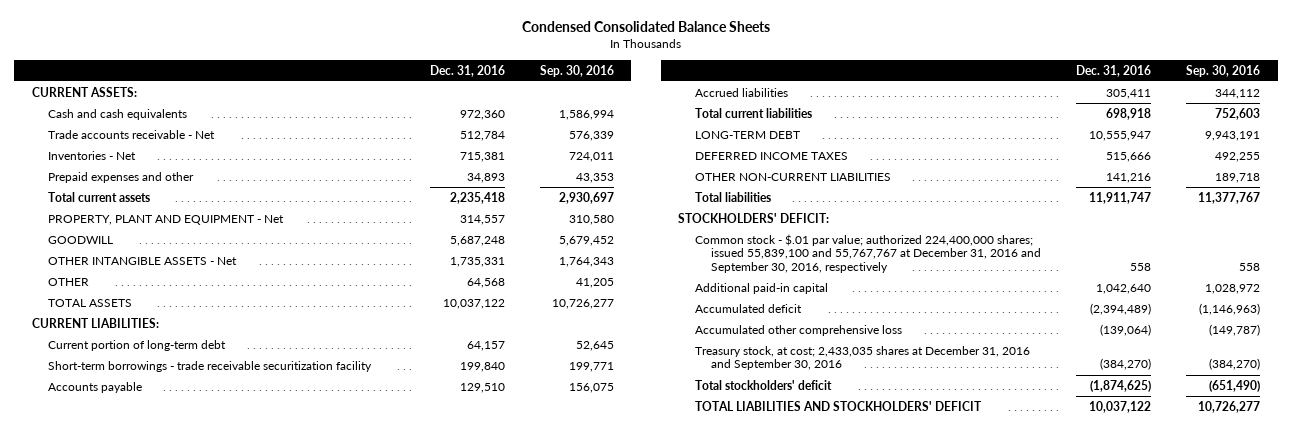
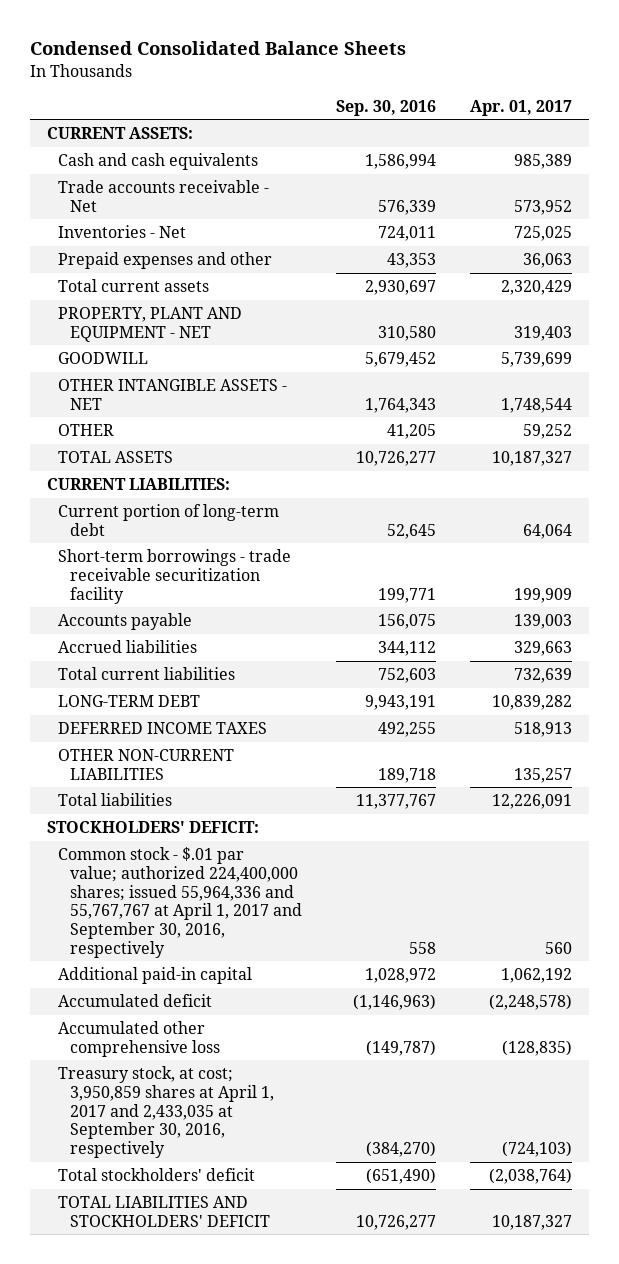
[429,64,505,77] Dec. 31, 2016 -> none
none -> [469,99,572,116] Apr. 01, 2017
[48,214,285,225] PROPERTY, PLANT AND EQUIPMENT - Net -> [58,307,243,342] PROPERTY, PLANT AND EQUIPMENT - NET
[48,256,238,265] OTHER INTANGIBLE ASSETS - Net -> [58,379,288,410] OTHER INTANGIBLE ASSETS - NET
[694,233,1042,273] Common stock - $.01 par value; authorized 224,400,000 shares; issued 55,839,100 and 55,767,767 at December 31, 2016 and September 30, 2016, respectively -> [58,847,302,958] Common stock - $.01 par value; authorized 224,400,000 shares; issued 55,964,336 and 55,767,767 at April 1, 2017 and September 30, 2016, respectively
[694,345,1030,371] Treasury stock, at cost; 2,433,035 shares at December 31, 2016 and September 30, 2016 -> [58,1066,274,1159] Treasury stock, at cost; 3,950,859 shares at April 1, 2017 and 2,433,035 at September 30, 2016, respectively

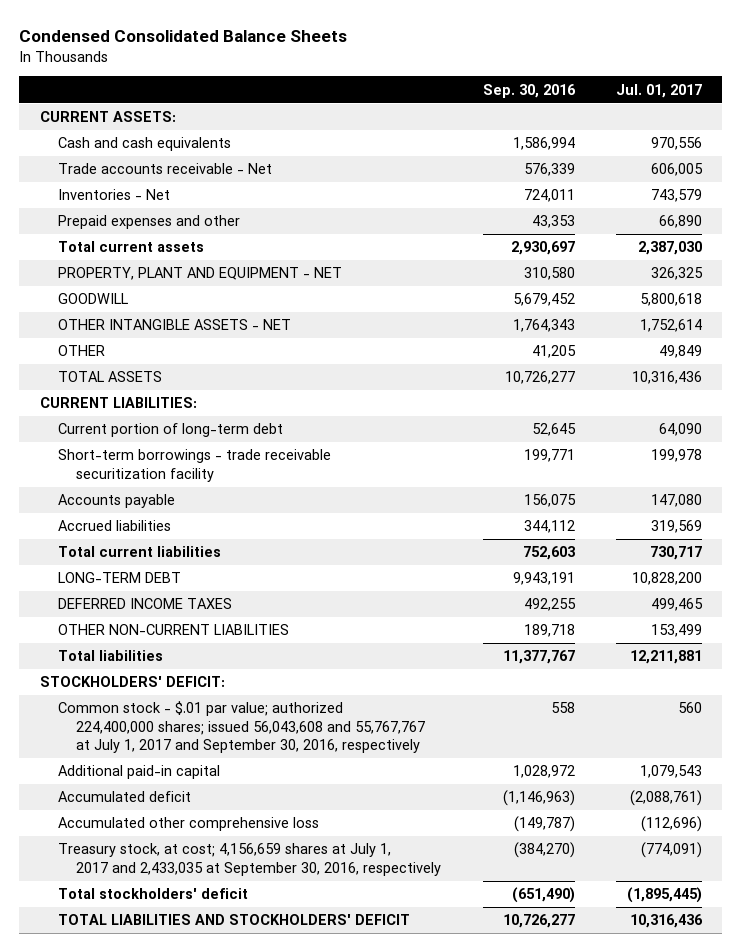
[469,99,572,116] Apr. 01, 2017 -> none
none -> [615,83,702,98] Jul. 01, 2017
[58,847,302,958] Common stock - $.01 par value; authorized 224,400,000 shares; issued 55,964,336 and 55,767,767 at April 1, 2017 and September 30, 2016, respectively -> [58,701,426,754] Common stock - $.01 par value; authorized 224,400,000 shares; issued 56,043,608 and 55,767,767 at July 1, 2017 and September 30, 2016, respectively
[58,1066,274,1159] Treasury stock, at cost; 3,950,859 shares at April 1, 2017 and 2,433,035 at September 30, 2016, respectively -> [58,843,442,876] Treasury stock, at cost; 4,156,659 shares at July 1, 2017 and 2,433,035 at September 30, 2016, respectively

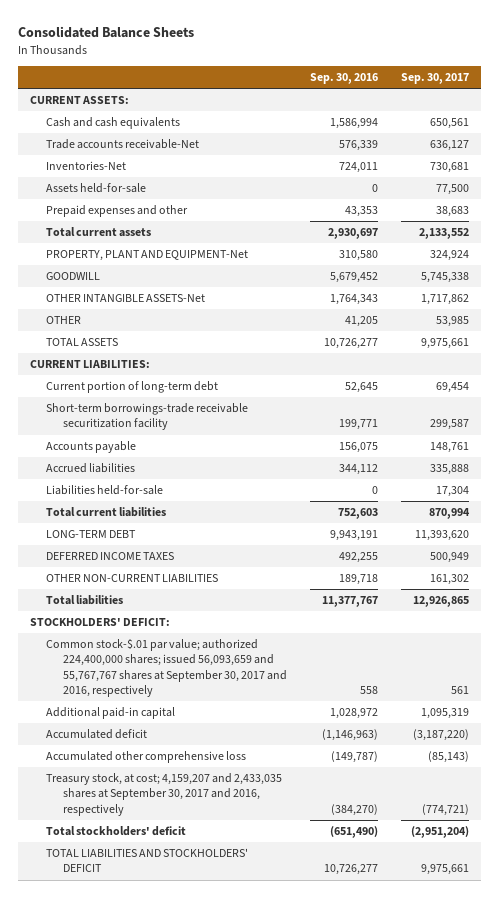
[19,30,348,43] Condensed Consolidated Balance Sheets -> [18,26,195,39] Consolidated Balance Sheets
[615,83,702,98] Jul. 01, 2017 -> none
none -> [401,73,470,85] Sep. 30, 2017
[58,163,273,175] Trade accounts receivable - Net -> [46,139,200,150] Trade accounts receivable-Net
[58,189,171,201] Inventories - Net -> [46,161,127,171] Inventories-Net
none -> [46,183,147,194] Assets held-for-sale
[58,267,343,281] PROPERTY, PLANT AND EQUIPMENT - NET -> [46,250,249,262] PROPERTY, PLANT AND EQUIPMENT-Net
[58,319,292,331] OTHER INTANGIBLE ASSETS - NET -> [46,294,206,303] OTHER INTANGIBLE ASSETS-Net
[58,449,332,482] Short-term borrowings - trade receivable securitization facility -> [46,403,249,431] Short-term borrowings-trade receivable securitization facility
none -> [46,485,164,496] Liabilities held-for-sale
[58,701,426,754] Common stock - $.01 par value; authorized 224,400,000 shares; issued 56,043,608 and 55,767,767 at July 1, 2017 and September 30, 2016, respectively -> [46,639,288,697] Common stock-$.01 par value; authorized 224,400,000 shares; issued 56,093,659 and 55,767,767 shares at September 30, 2017 and 2016, respectively
[58,843,442,876] Treasury stock, at cost; 4,156,659 shares at July 1, 2017 and 2,433,035 at September 30, 2016, respectively -> [46,773,283,816] Treasury stock, at cost; 4,159,207 and 2,433,035 shares at September 30, 2017 and 2016, respectively

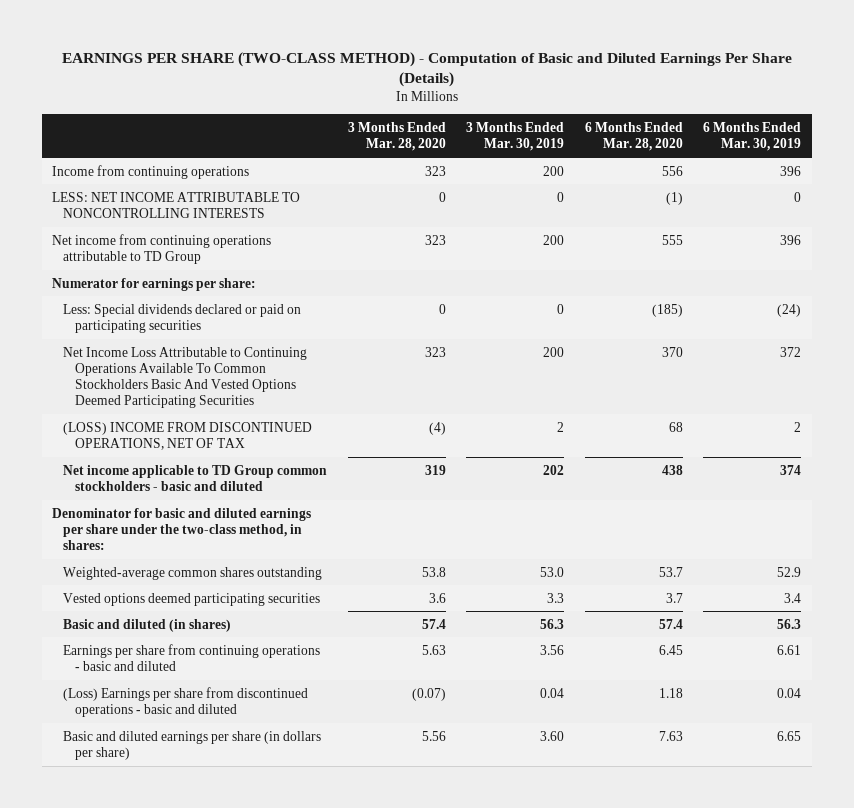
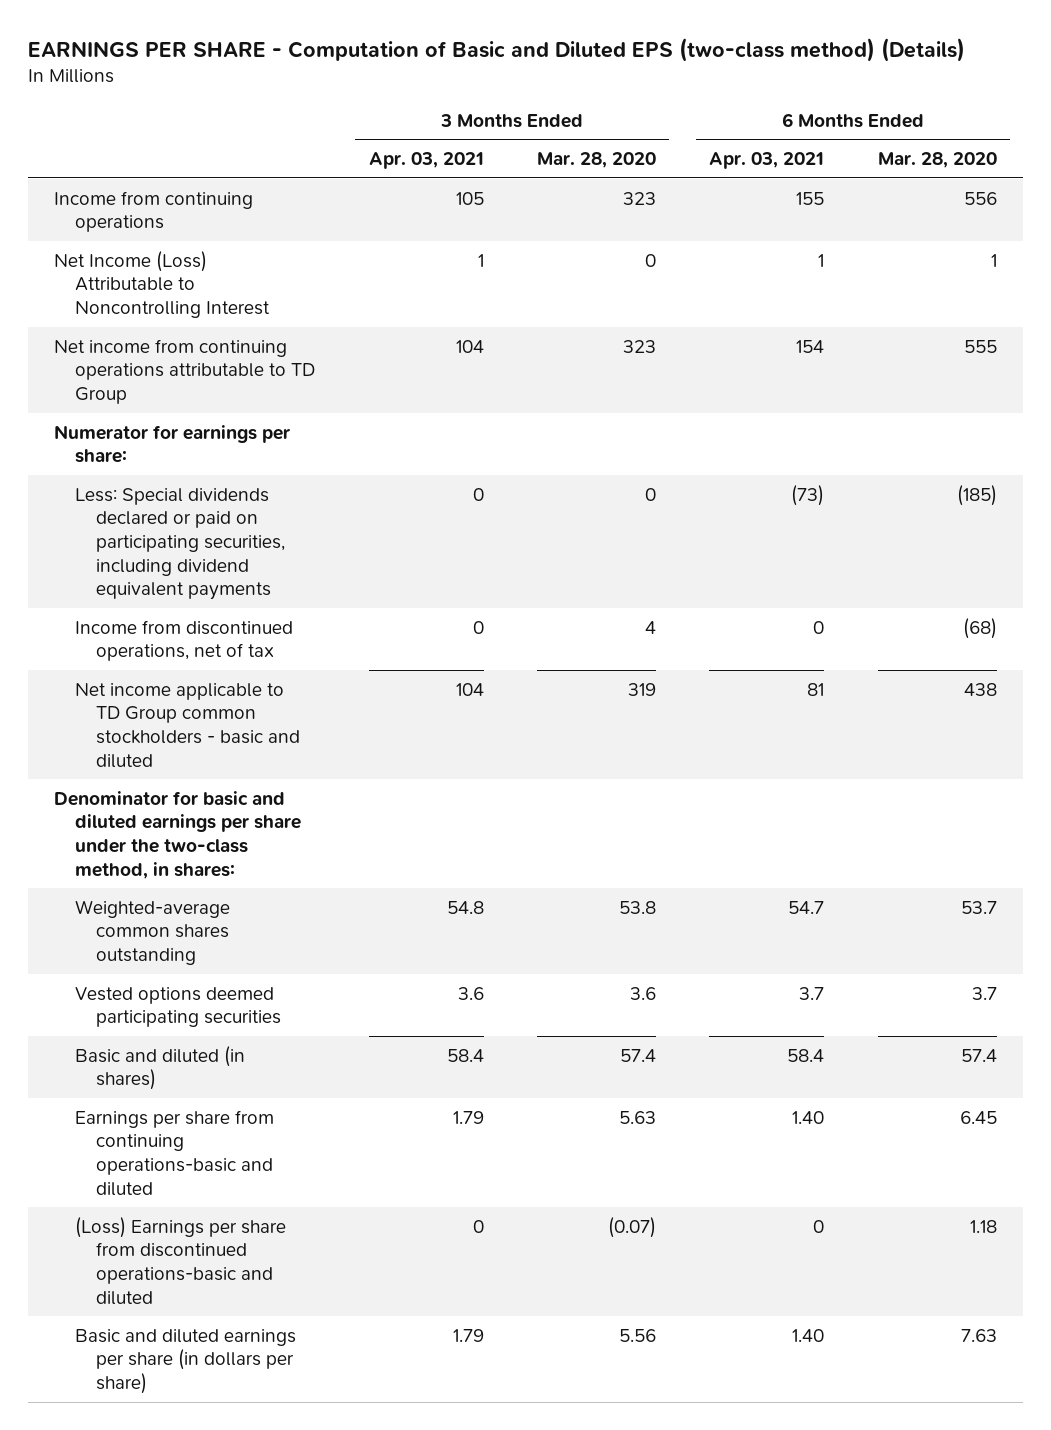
[61,51,792,88] EARNINGS PER SHARE (TWO-CLASS METHOD) - Computation of Basic and Diluted Earnings Per Share (Details) -> [27,38,965,63] EARNINGS PER SHARE - Computation of Basic and Diluted EPS (two-class method) (Details)
[466,121,565,152] 3 Months Ended Mar. 30, 2019 -> none
[703,121,802,152] 6 Months Ended Mar. 30, 2019 -> none
none -> [368,152,484,170] Apr. 03, 2021
none -> [709,152,825,170] Apr. 03, 2021
[52,191,301,218] LESS: NET INCOME ATTRIBUTABLE TO NONCONTROLLING INTERESTS -> [54,250,271,318] Net Income (Loss) Attributable to Noncontrolling Interest
[665,191,683,205] (1) -> [990,253,997,267] 1
[63,346,308,409] Net Income Loss Attributable to Continuing Operations Available To Common Stockholders Basic And Vested Options Deemed Participating Securities -> none
[63,303,302,333] Less: Special dividends declared or paid on participating securities -> [75,487,286,601] Less: Special dividends declared or paid on participating securities, including dividend equivalent payments
[63,421,313,450] (LOSS) INCOME FROM DISCONTINUED OPERATIONS, NET OF TAX -> [75,619,294,662] Income from discontinued operations, net of tax
[428,421,446,435] (4) -> [644,620,656,634] 4
[668,421,683,432] 68 -> [962,617,997,639] (68)
[63,643,321,671] Earnings per share from continuing operations - basic and diluted -> [75,1109,275,1196] Earnings per share from continuing operations-basic and diluted
[63,686,309,717] (Loss) Earnings per share from discontinued operations - basic and diluted -> [75,1216,287,1305] (Loss) Earnings per share from discontinued operations-basic and diluted

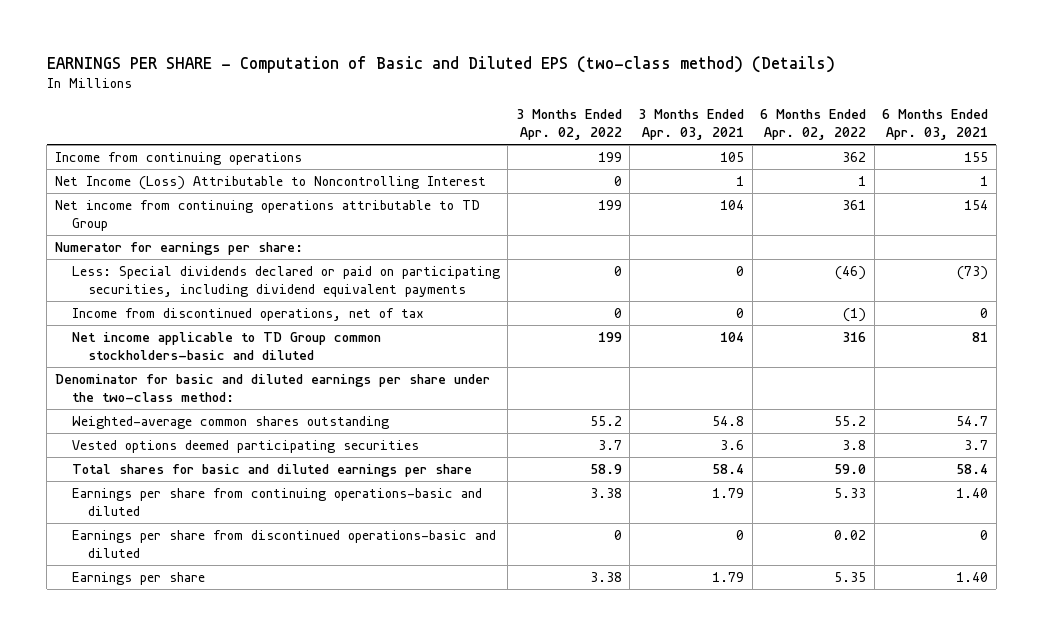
[536,152,656,169] Mar. 28, 2020 -> none
[877,152,997,169] Mar. 28, 2020 -> none
none -> [515,109,622,141] 3 Months Ended Apr. 02, 2022
none -> [760,109,867,141] 6 Months Ended Apr. 02, 2022
[75,682,301,768] Net income applicable to TD Group common stockholders - basic and diluted -> [71,331,381,360] Net income applicable to TD Group common stockholders-basic and diluted
[54,790,302,879] Denominator for basic and diluted earnings per share under the two-class method, in shares: -> [54,373,490,402] Denominator for basic and diluted earnings per share under the two-class method:
[75,1045,246,1091] Basic and diluted (in shares) -> [71,463,472,477] Total shares for basic and diluted earnings per share
[75,1216,287,1305] (Loss) Earnings per share from discontinued operations-basic and diluted -> [71,529,496,558] Earnings per share from discontinued operations-basic and diluted
[75,1328,297,1394] Basic and diluted earnings per share (in dollars per share) -> [71,571,205,585] Earnings per share

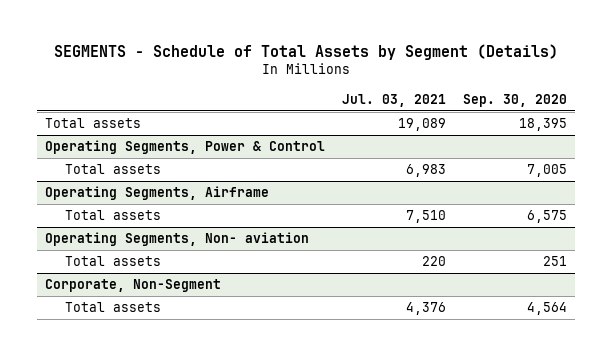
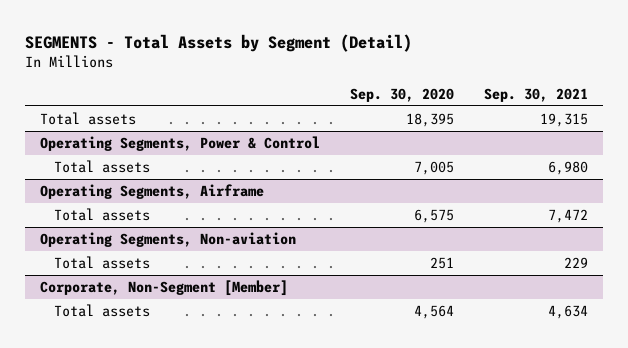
[54,43,559,60] SEGMENTS - Schedule of Total Assets by Segment (Details) -> [25,33,413,52] SEGMENTS - Total Assets by Segment (Detail)
[342,93,447,107] Jul. 03, 2021 -> none
none -> [484,87,589,102] Sep. 30, 2021
[45,232,310,247] Operating Segments, Non- aviation -> [40,231,297,247] Operating Segments, Non-aviation
[45,279,222,293] Corporate, Non-Segment -> [40,279,289,296] Corporate, Non-Segment [Member]

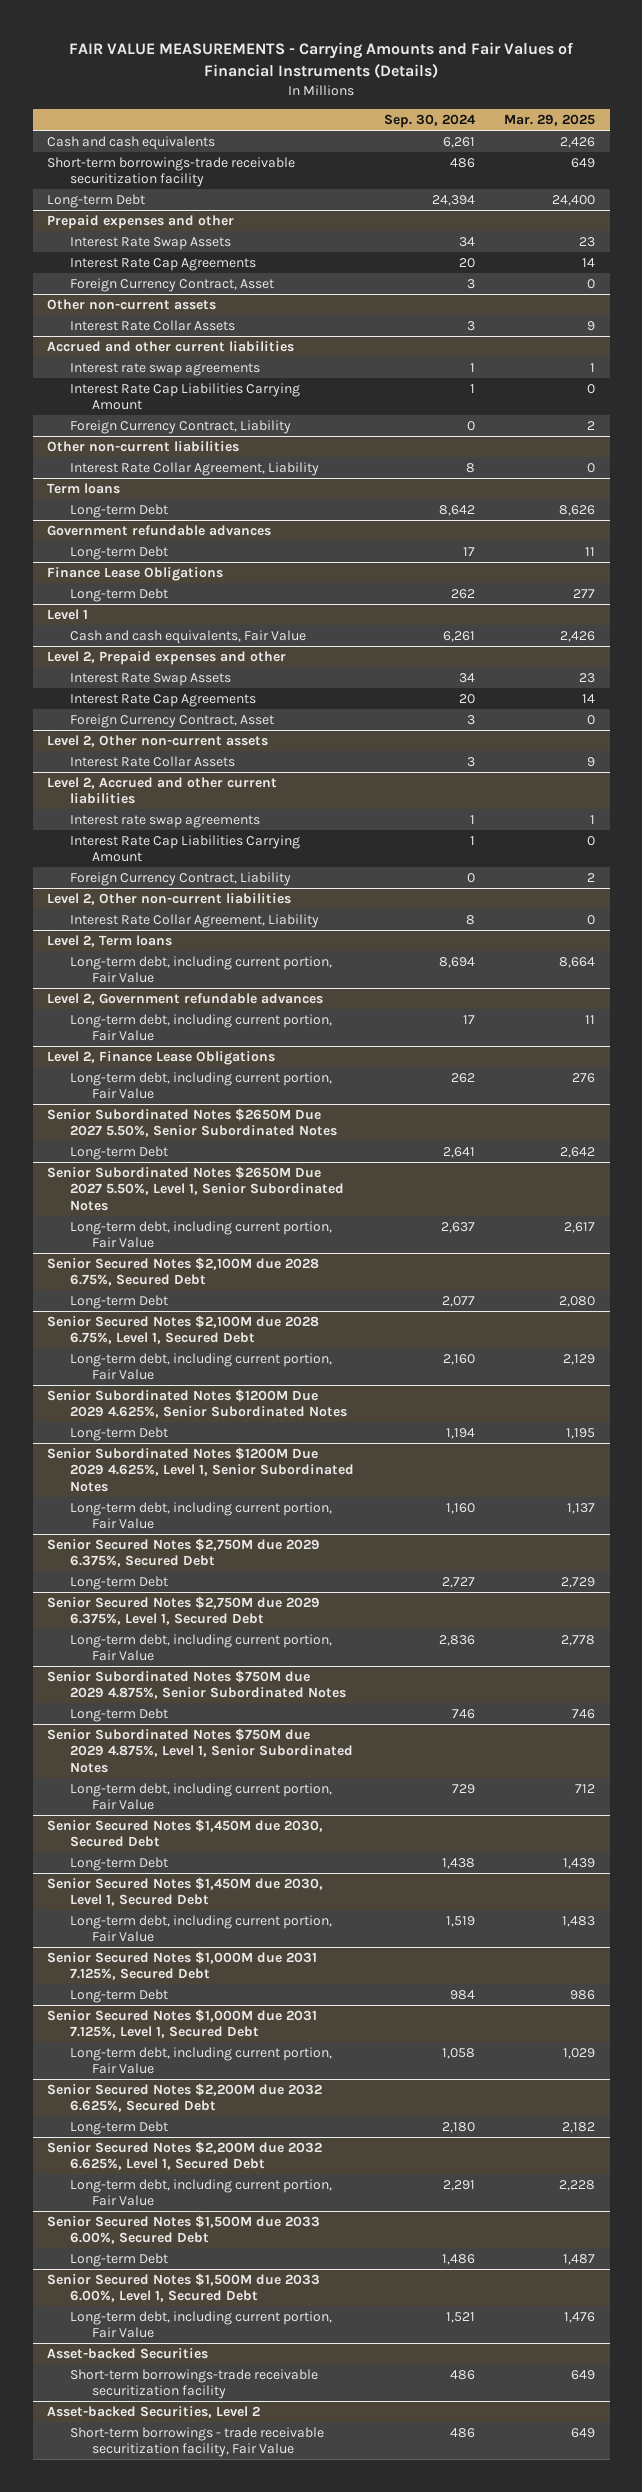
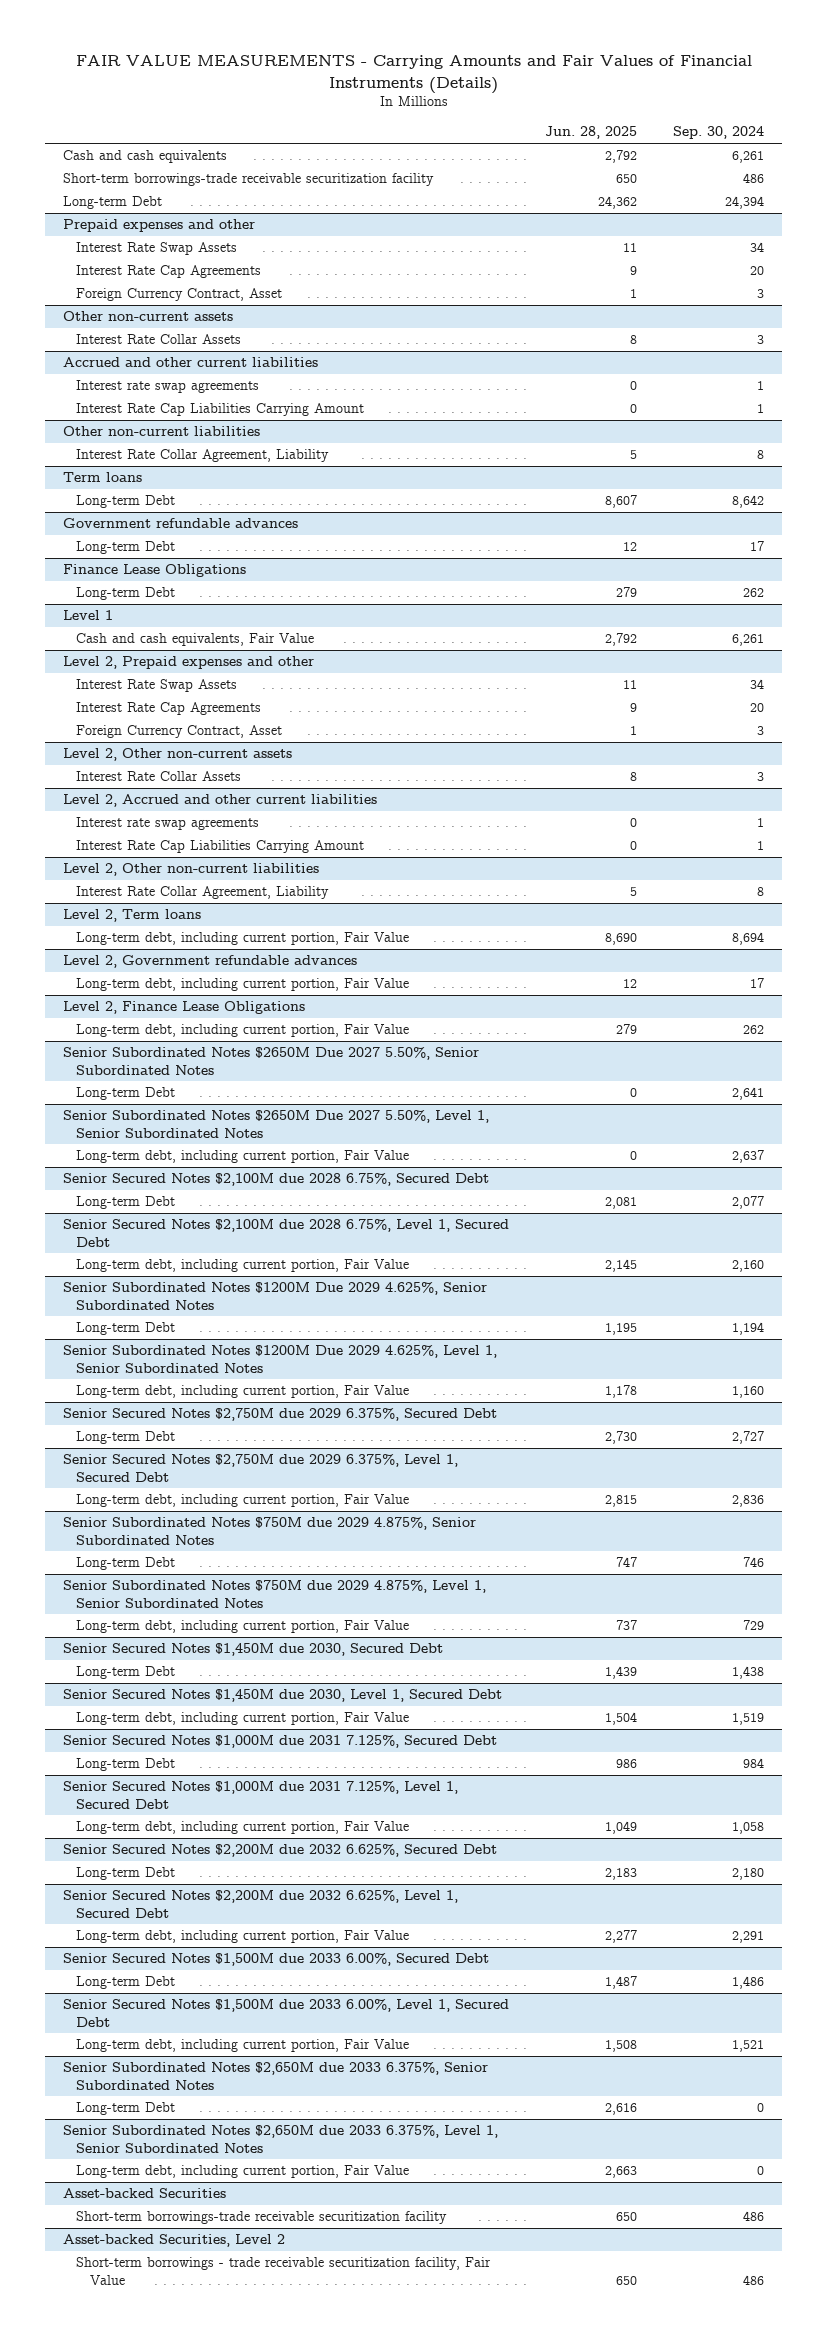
[504,114,596,127] Mar. 29, 2025 -> none
none -> [545,126,638,140] Jun. 28, 2025
[69,419,291,434] Foreign Currency Contract, Liability -> none
[69,871,291,886] Foreign Currency Contract, Liability -> none
none -> [62,2062,488,2090] Senior Subordinated Notes $2,650M due 2033 6.375%, Senior Subordinated Notes
none -> [76,2102,176,2116] Long-term Debt
none -> [62,2125,498,2153] Senior Subordinated Notes $2,650M due 2033 6.375%, Level 1, Senior Subordinated Notes
none -> [76,2165,410,2179] Long-term debt, including current portion, Fair Value

